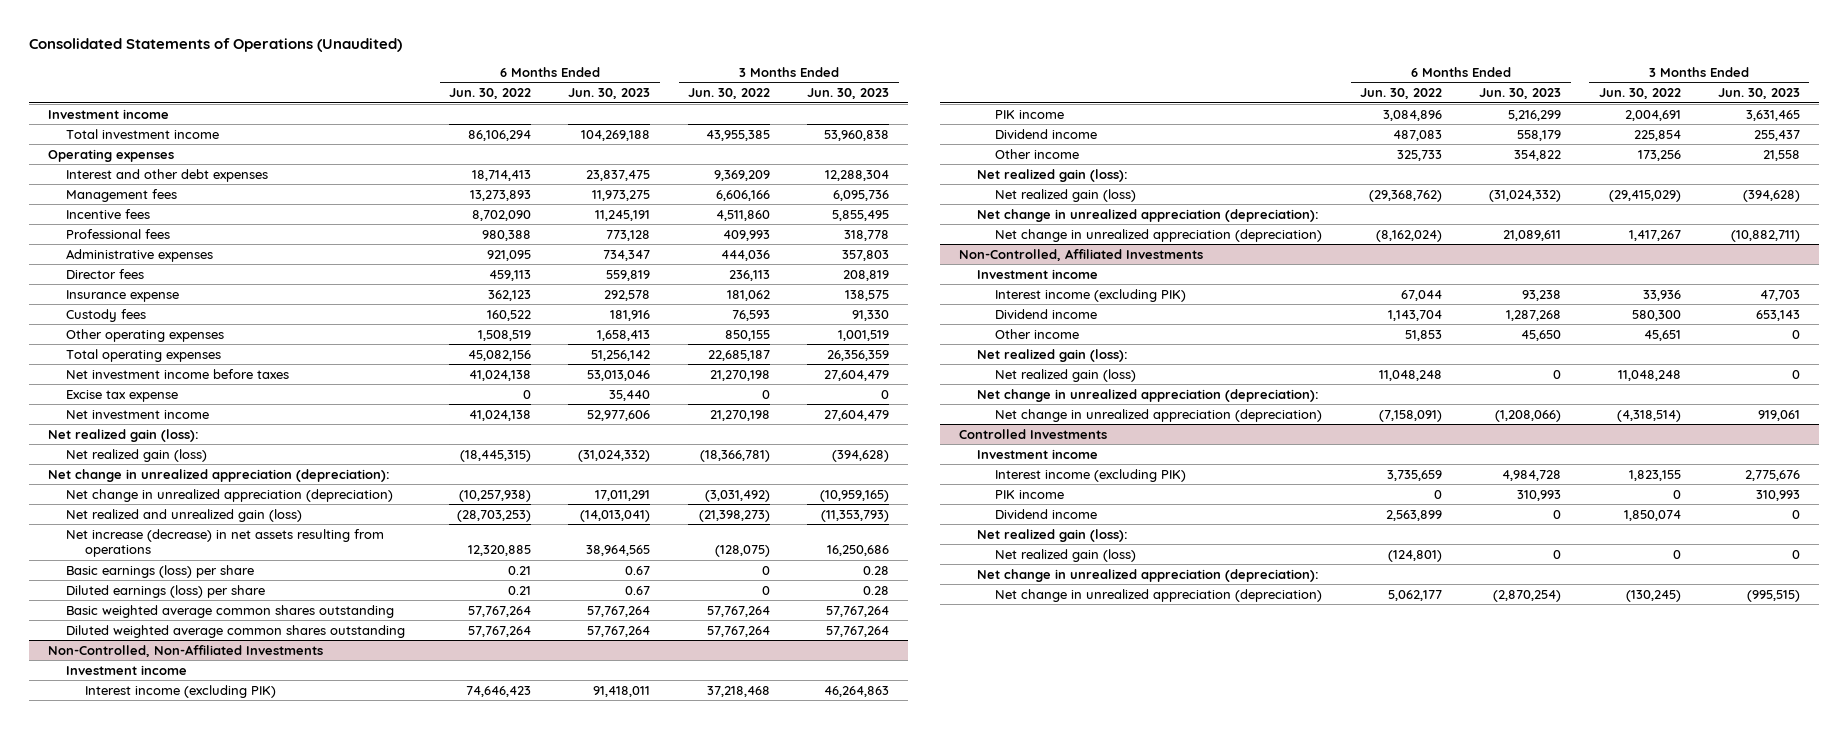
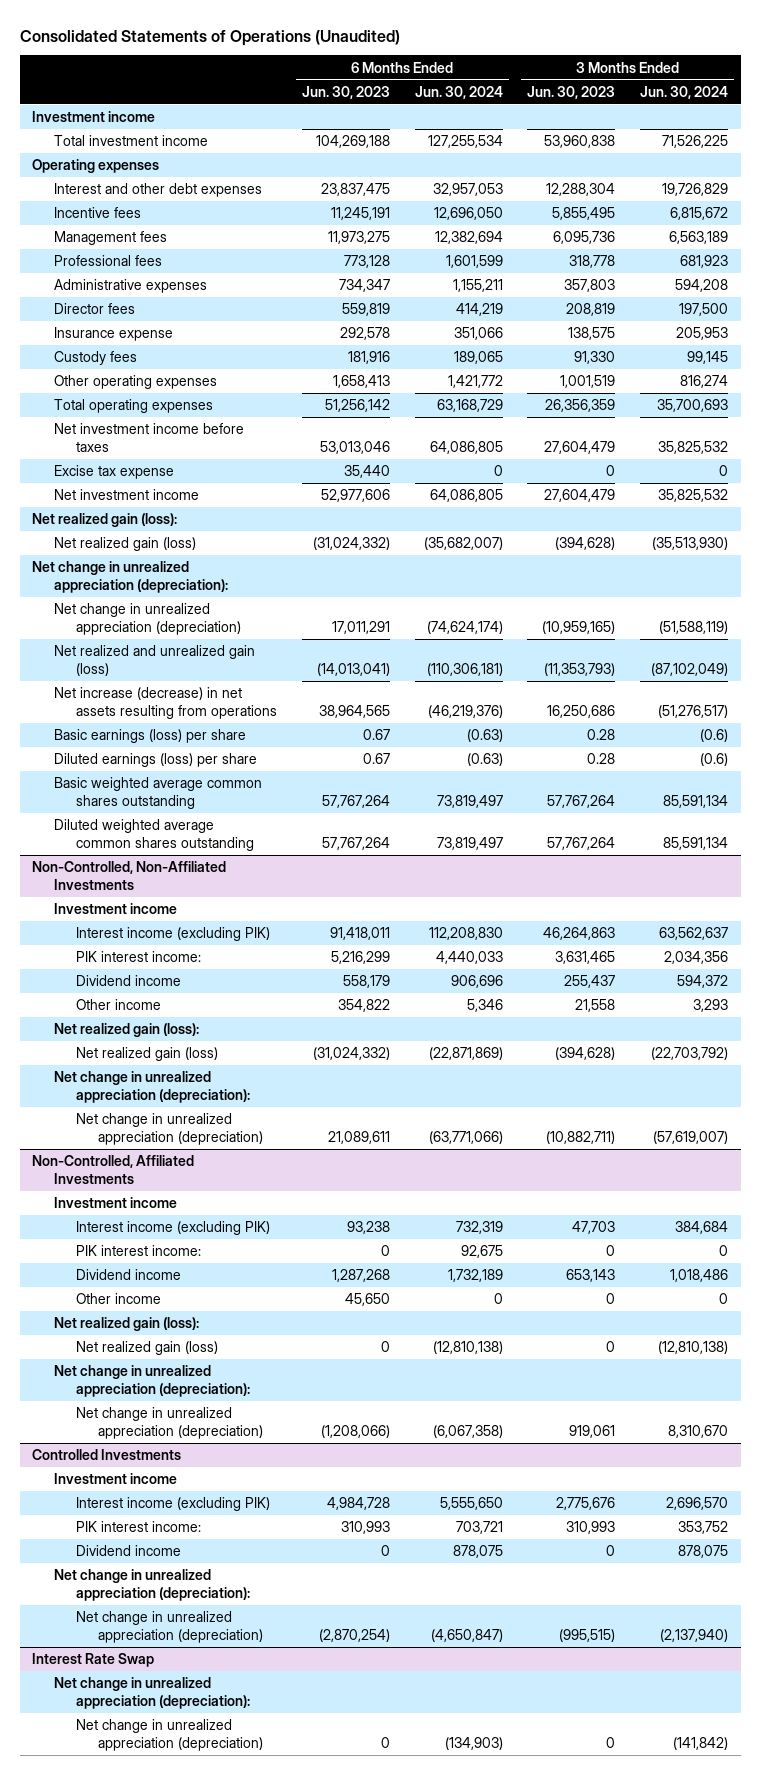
[449,88,532,100] Jun. 30, 2022 -> none
[687,88,770,100] Jun. 30, 2022 -> none
none -> [414,85,503,99] Jun. 30, 2024
none -> [640,85,729,99] Jun. 30, 2024
[66,188,178,202] Management fees -> [54,231,168,246] Management fees
[995,109,1065,119] PIK income -> [75,951,201,963] PIK interest income:
none -> [75,1245,201,1257] PIK interest income:
[995,489,1065,499] PIK income -> [75,1521,201,1533] PIK interest income:
[977,528,1129,542] Net realized gain (loss): -> none
[995,548,1137,562] Net realized gain (loss) -> none
none -> [32,1653,155,1668] Interest Rate Swap
none -> [54,1677,250,1709] Net change in unrealized appreciation (depreciation):
none -> [75,1719,263,1751] Net change in unrealized appreciation (depreciation)

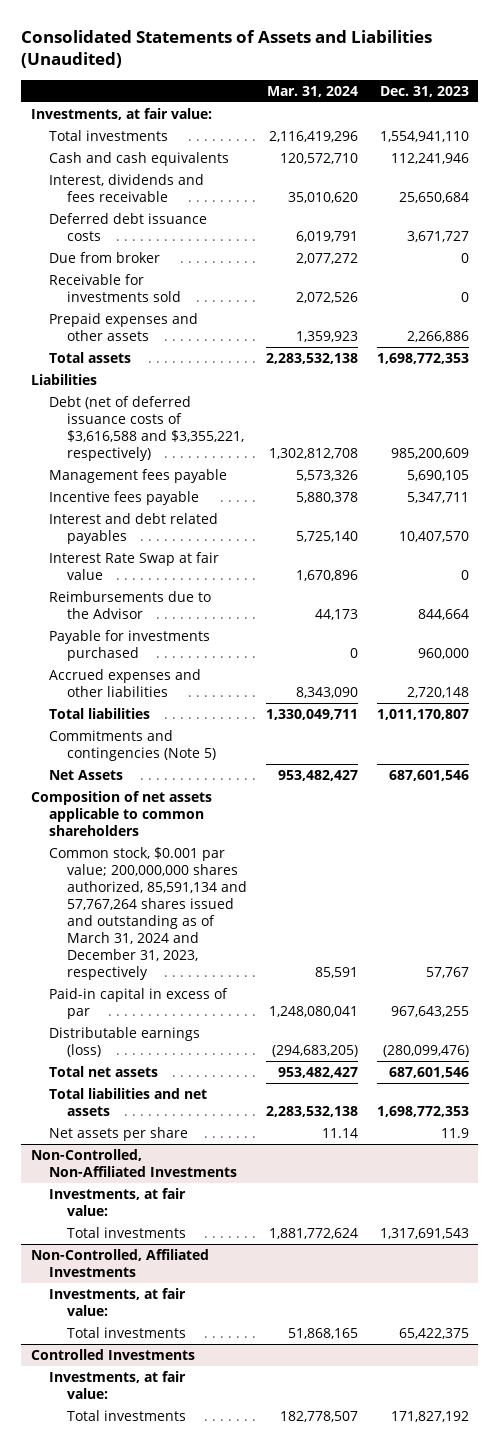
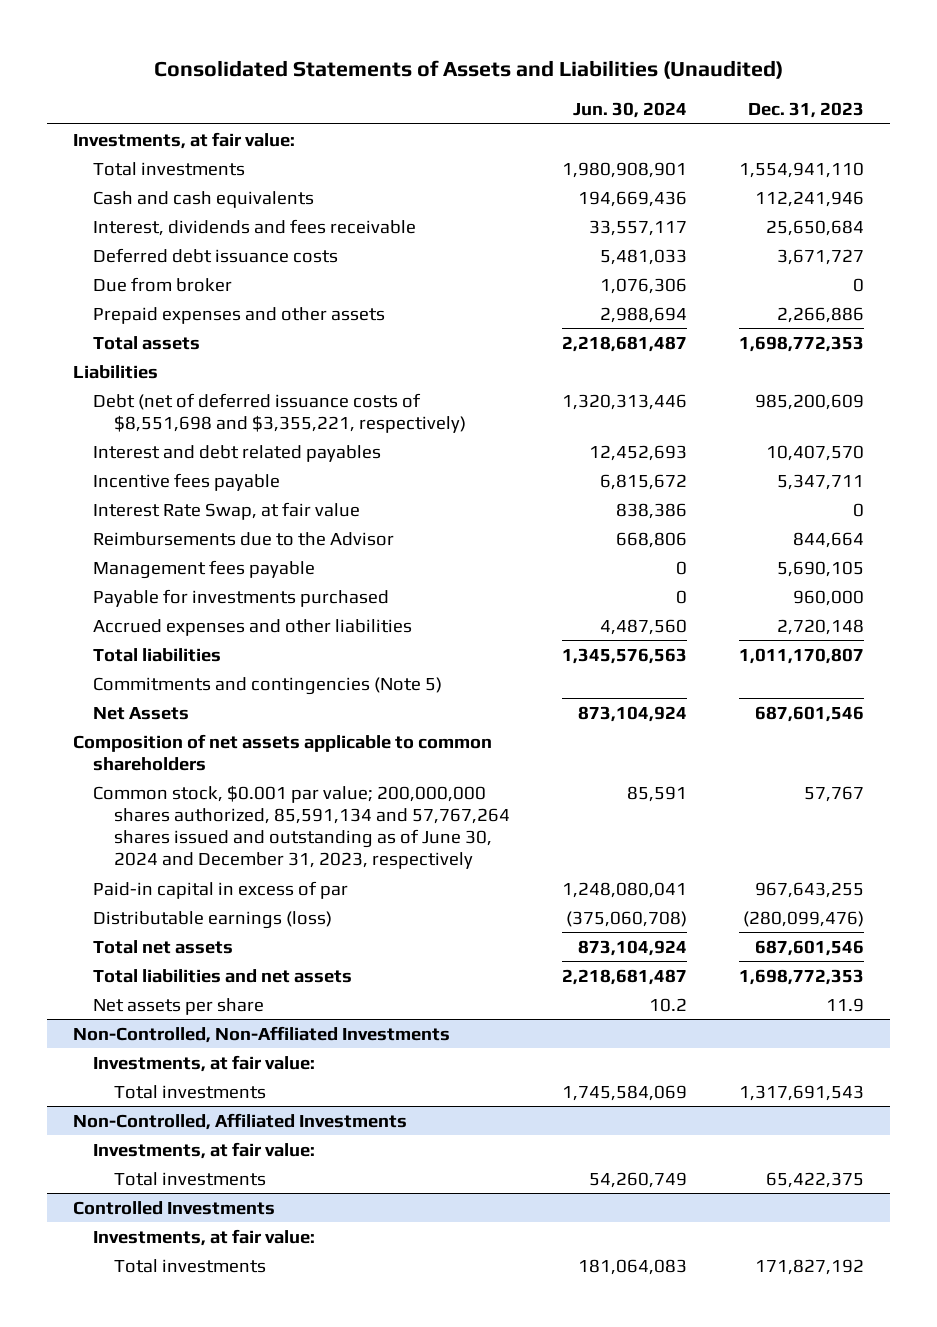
[266,85,358,97] Mar. 31, 2024 -> none
none -> [573,102,688,119] Jun. 30, 2024
[48,274,181,303] Receivable for investments sold -> none
[48,396,244,462] Debt (net of deferred issuance costs of $3,616,588 and $3,355,221, respectively) -> [93,392,467,433] Debt (net of deferred issuance costs of $8,551,698 and $3,355,221, respectively)
[48,491,199,506] Incentive fees payable -> [93,472,281,491] Incentive fees payable
[48,552,219,581] Interest Rate Swap at fair value -> [93,501,361,520] Interest Rate Swap, at fair value
[48,469,227,484] Management fees payable -> [93,559,316,579] Management fees payable
[48,847,247,980] Common stock, $0.001 par value; 200,000,000 shares authorized, 85,591,134 and 57,767,264 shares issued and outstanding as of March 31, 2024 and December 31, 2023, respectively -> [93,784,511,870] Common stock, $0.001 par value; 200,000,000 shares authorized, 85,591,134 and 57,767,264 shares issued and outstanding as of June 30, 2024 and December 31, 2023, respectively

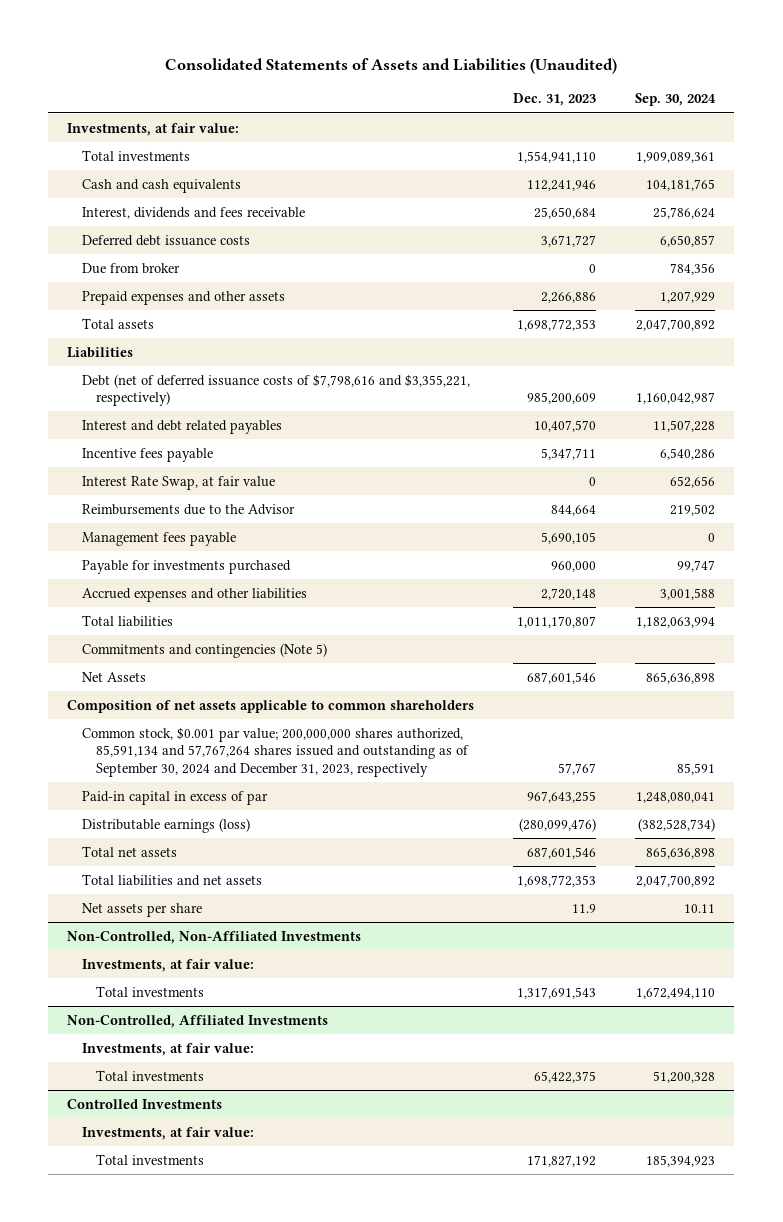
[573,102,688,119] Jun. 30, 2024 -> none
none -> [635,93,717,107] Sep. 30, 2024
[93,392,467,433] Debt (net of deferred issuance costs of $8,551,698 and $3,355,221, respectively) -> [81,373,470,407] Debt (net of deferred issuance costs of $7,798,616 and $3,355,221, respectively)
[93,784,511,870] Common stock, $0.001 par value; 200,000,000 shares authorized, 85,591,134 and 57,767,264 shares issued and outstanding as of June 30, 2024 and December 31, 2023, respectively -> [81,726,470,777] Common stock, $0.001 par value; 200,000,000 shares authorized, 85,591,134 and 57,767,264 shares issued and outstanding as of September 30, 2024 and December 31, 2023, respectively

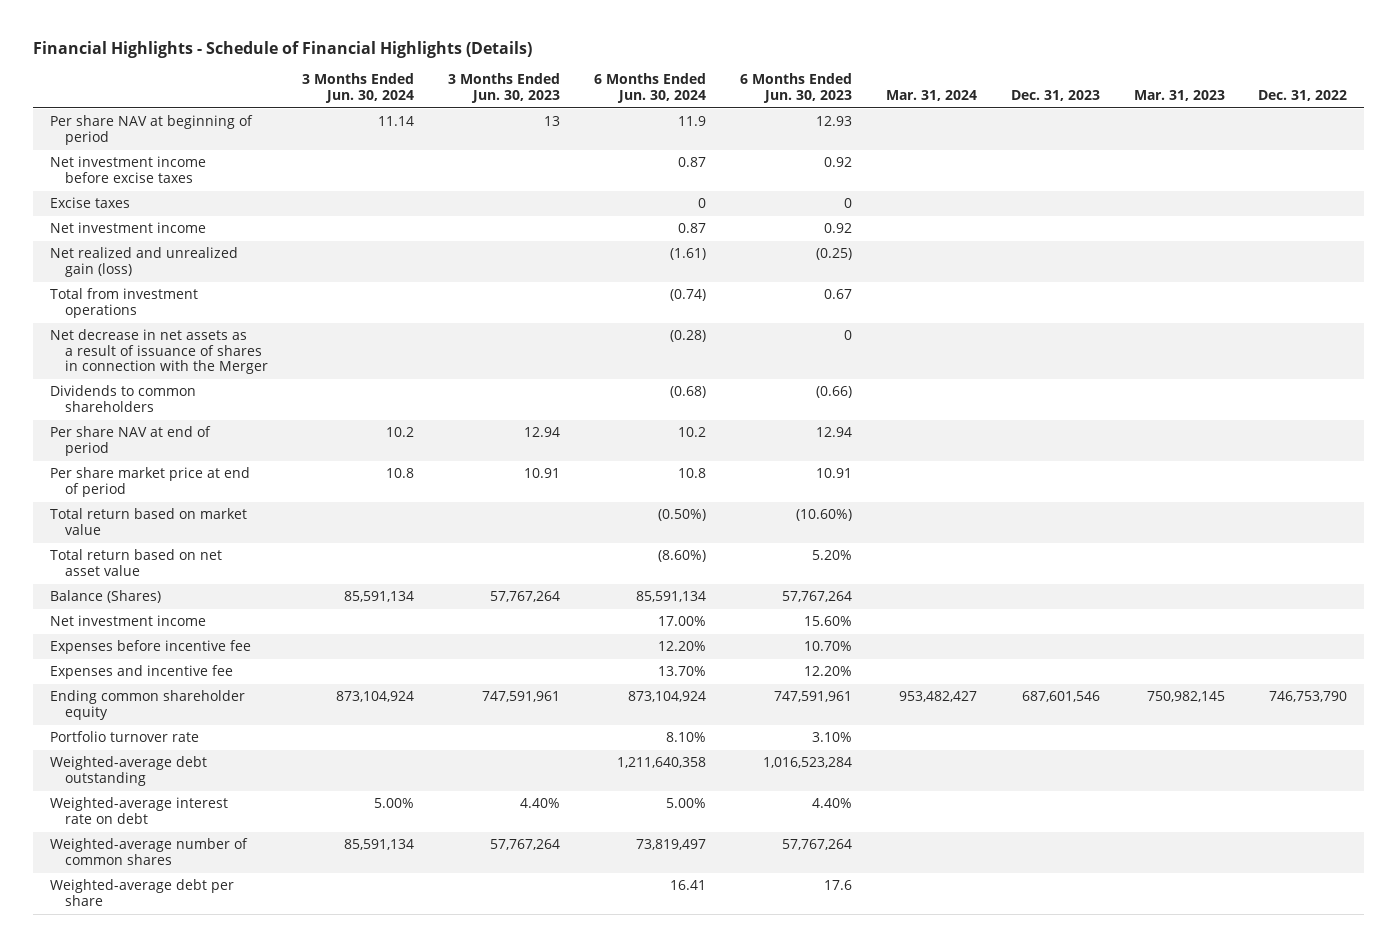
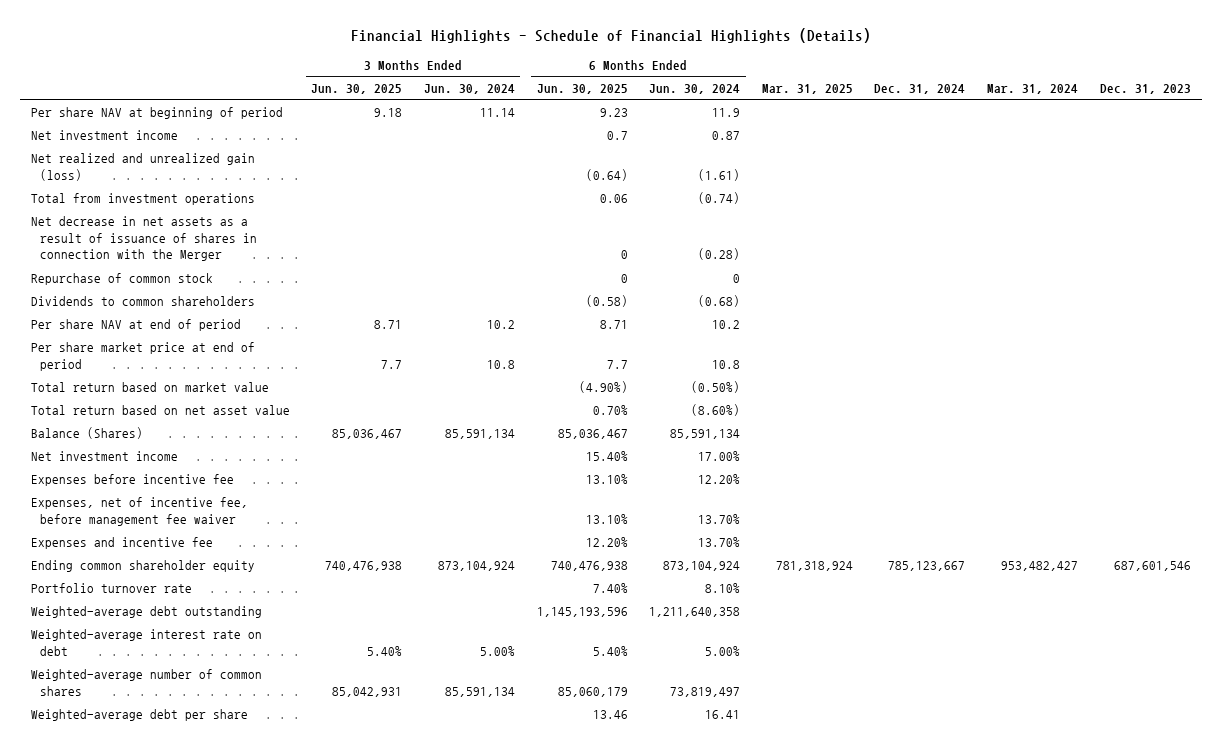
[448,73,561,103] 3 Months Ended Jun. 30, 2023 -> none
[739,73,852,103] 6 Months Ended Jun. 30, 2023 -> none
[1133,89,1225,101] Mar. 31, 2023 -> none
[1258,89,1348,101] Dec. 31, 2022 -> none
none -> [311,83,403,94] Jun. 30, 2025
none -> [536,83,628,94] Jun. 30, 2025
none -> [761,83,853,94] Mar. 31, 2025
none -> [874,83,966,94] Dec. 31, 2024
[49,156,206,183] Net investment income before excise taxes -> none
[49,197,130,209] Excise taxes -> none
none -> [30,272,213,285] Repurchase of common stock
none -> [30,496,248,526] Expenses, net of incentive fee, before management fee waiver

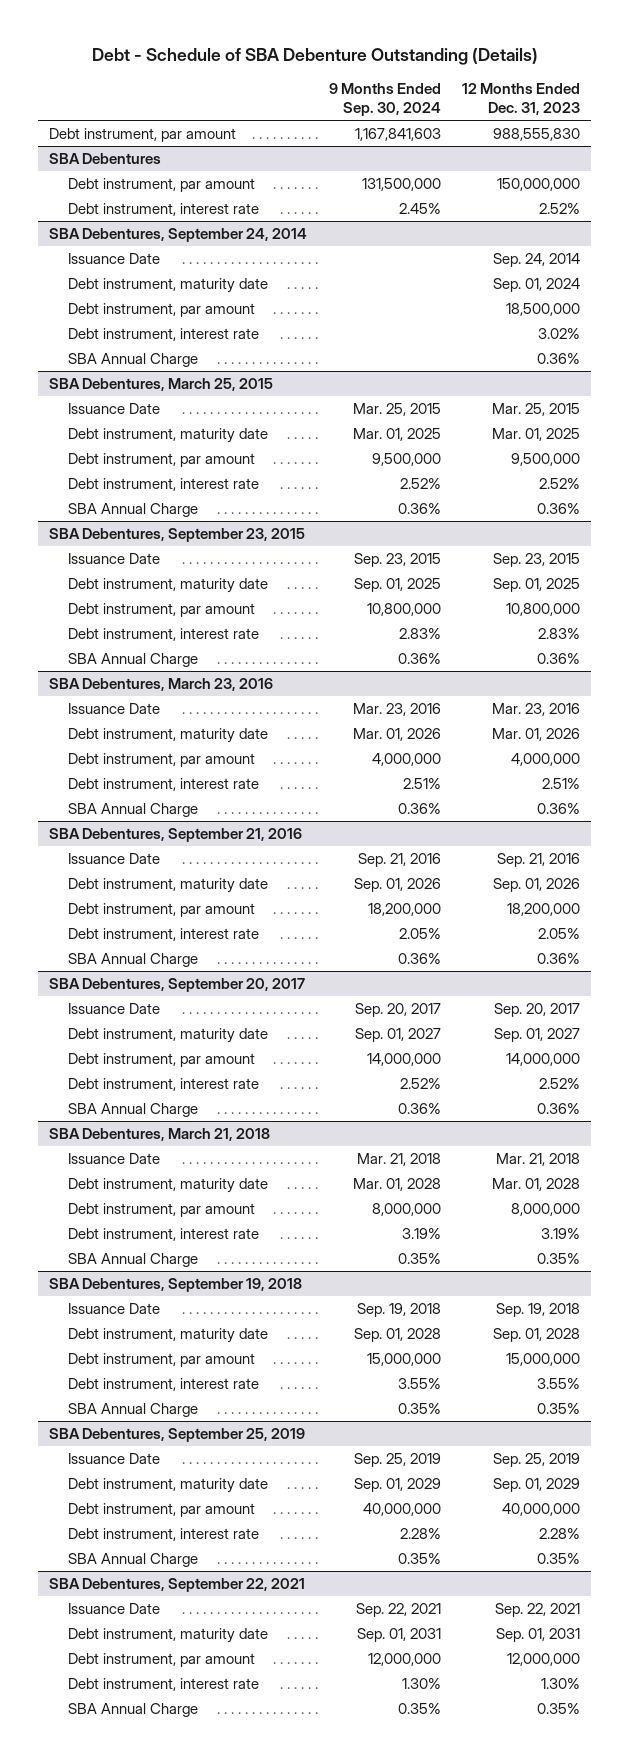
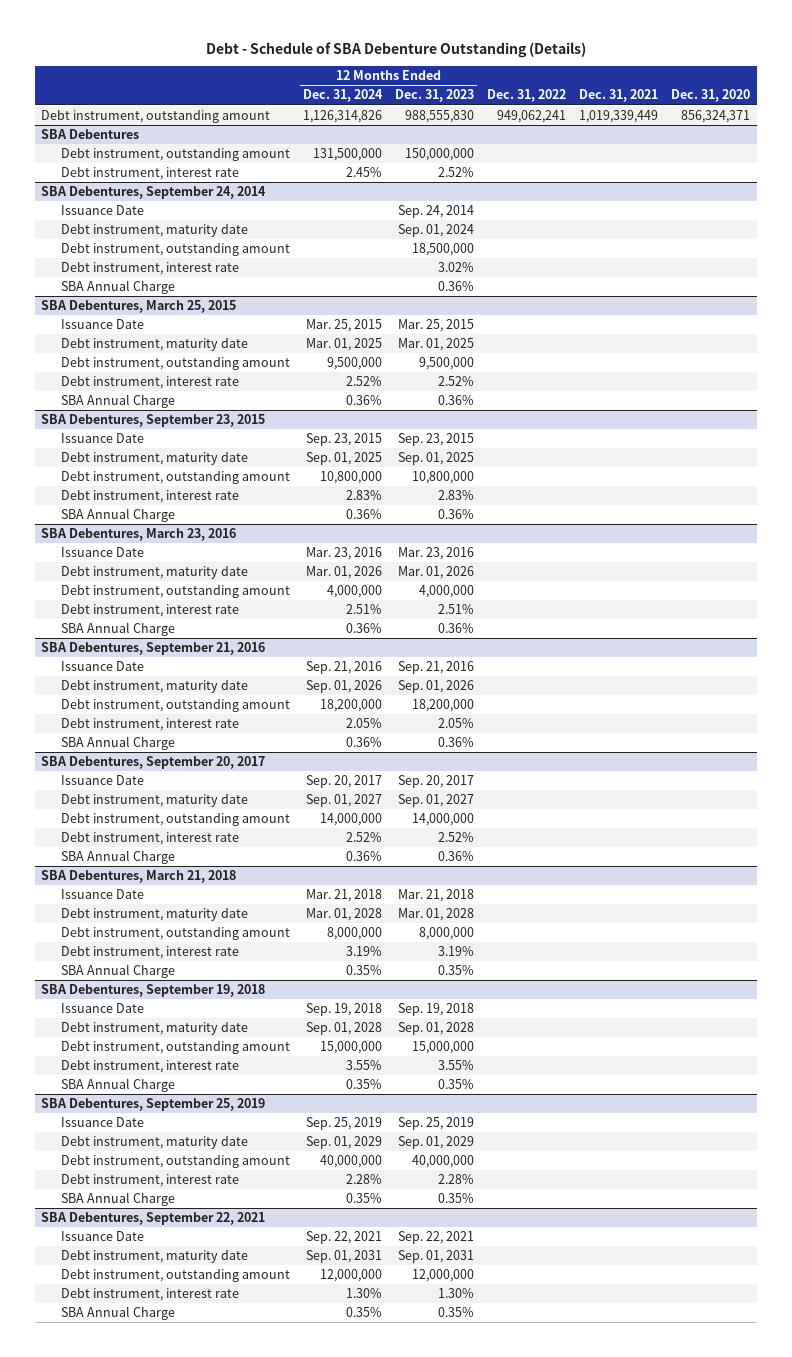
[328,83,441,117] 9 Months Ended Sep. 30, 2024 -> none
none -> [303,89,384,103] Dec. 31, 2024
none -> [487,89,567,103] Dec. 31, 2022
none -> [579,89,659,103] Dec. 31, 2021
none -> [671,89,751,103] Dec. 31, 2020
[48,127,236,142] Debt instrument, par amount -> [41,110,271,124] Debt instrument, outstanding amount
[68,177,256,192] Debt instrument, par amount -> [61,148,291,162] Debt instrument, outstanding amount
[68,302,256,317] Debt instrument, par amount -> [61,243,291,257] Debt instrument, outstanding amount
[68,452,256,467] Debt instrument, par amount -> [61,357,291,371] Debt instrument, outstanding amount
[68,602,256,617] Debt instrument, par amount -> [61,471,291,485] Debt instrument, outstanding amount
[68,752,256,767] Debt instrument, par amount -> [61,585,291,599] Debt instrument, outstanding amount
[68,902,256,917] Debt instrument, par amount -> [61,699,291,713] Debt instrument, outstanding amount
[68,1052,256,1067] Debt instrument, par amount -> [61,813,291,827] Debt instrument, outstanding amount
[68,1202,256,1217] Debt instrument, par amount -> [61,927,291,941] Debt instrument, outstanding amount
[68,1352,256,1367] Debt instrument, par amount -> [61,1041,291,1055] Debt instrument, outstanding amount
[68,1502,256,1517] Debt instrument, par amount -> [61,1155,291,1169] Debt instrument, outstanding amount
[68,1652,256,1667] Debt instrument, par amount -> [61,1269,291,1283] Debt instrument, outstanding amount

